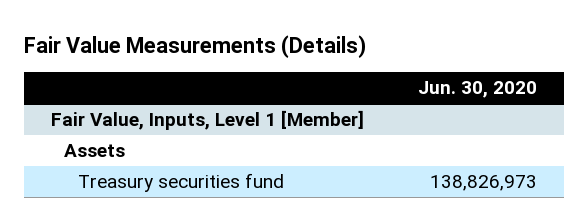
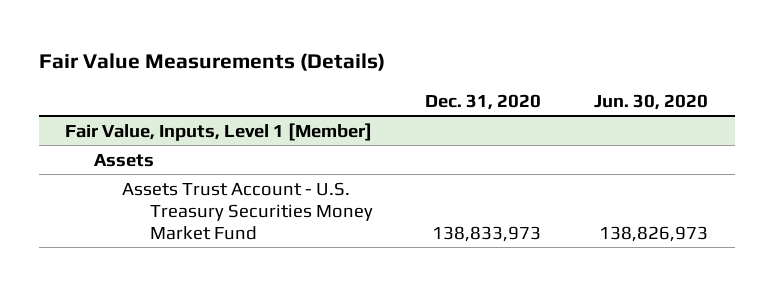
none -> [425,93,542,110] Dec. 31, 2020
[77,173,284,193] Treasury securities fund -> [121,181,373,240] Assets Trust Account - U.S. Treasury Securities Money Market Fund

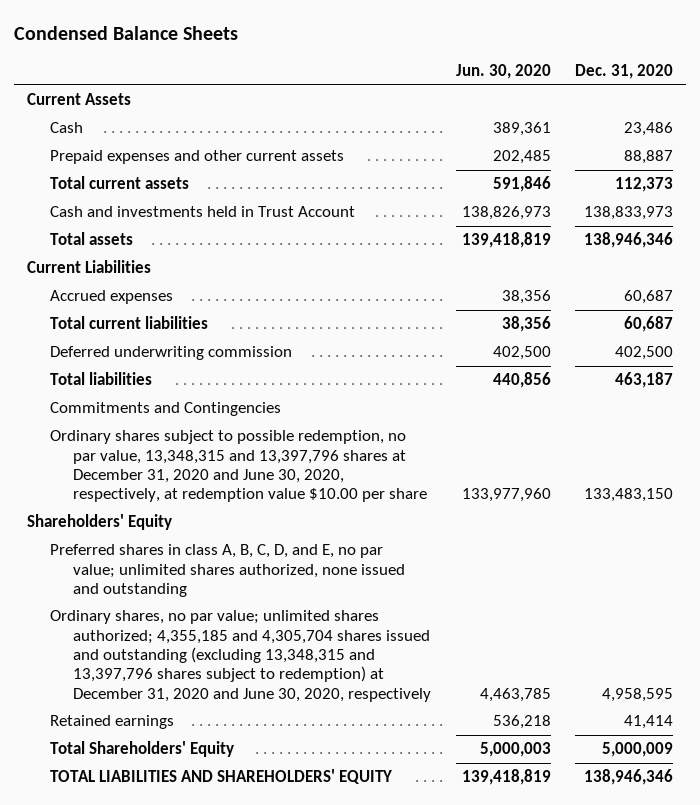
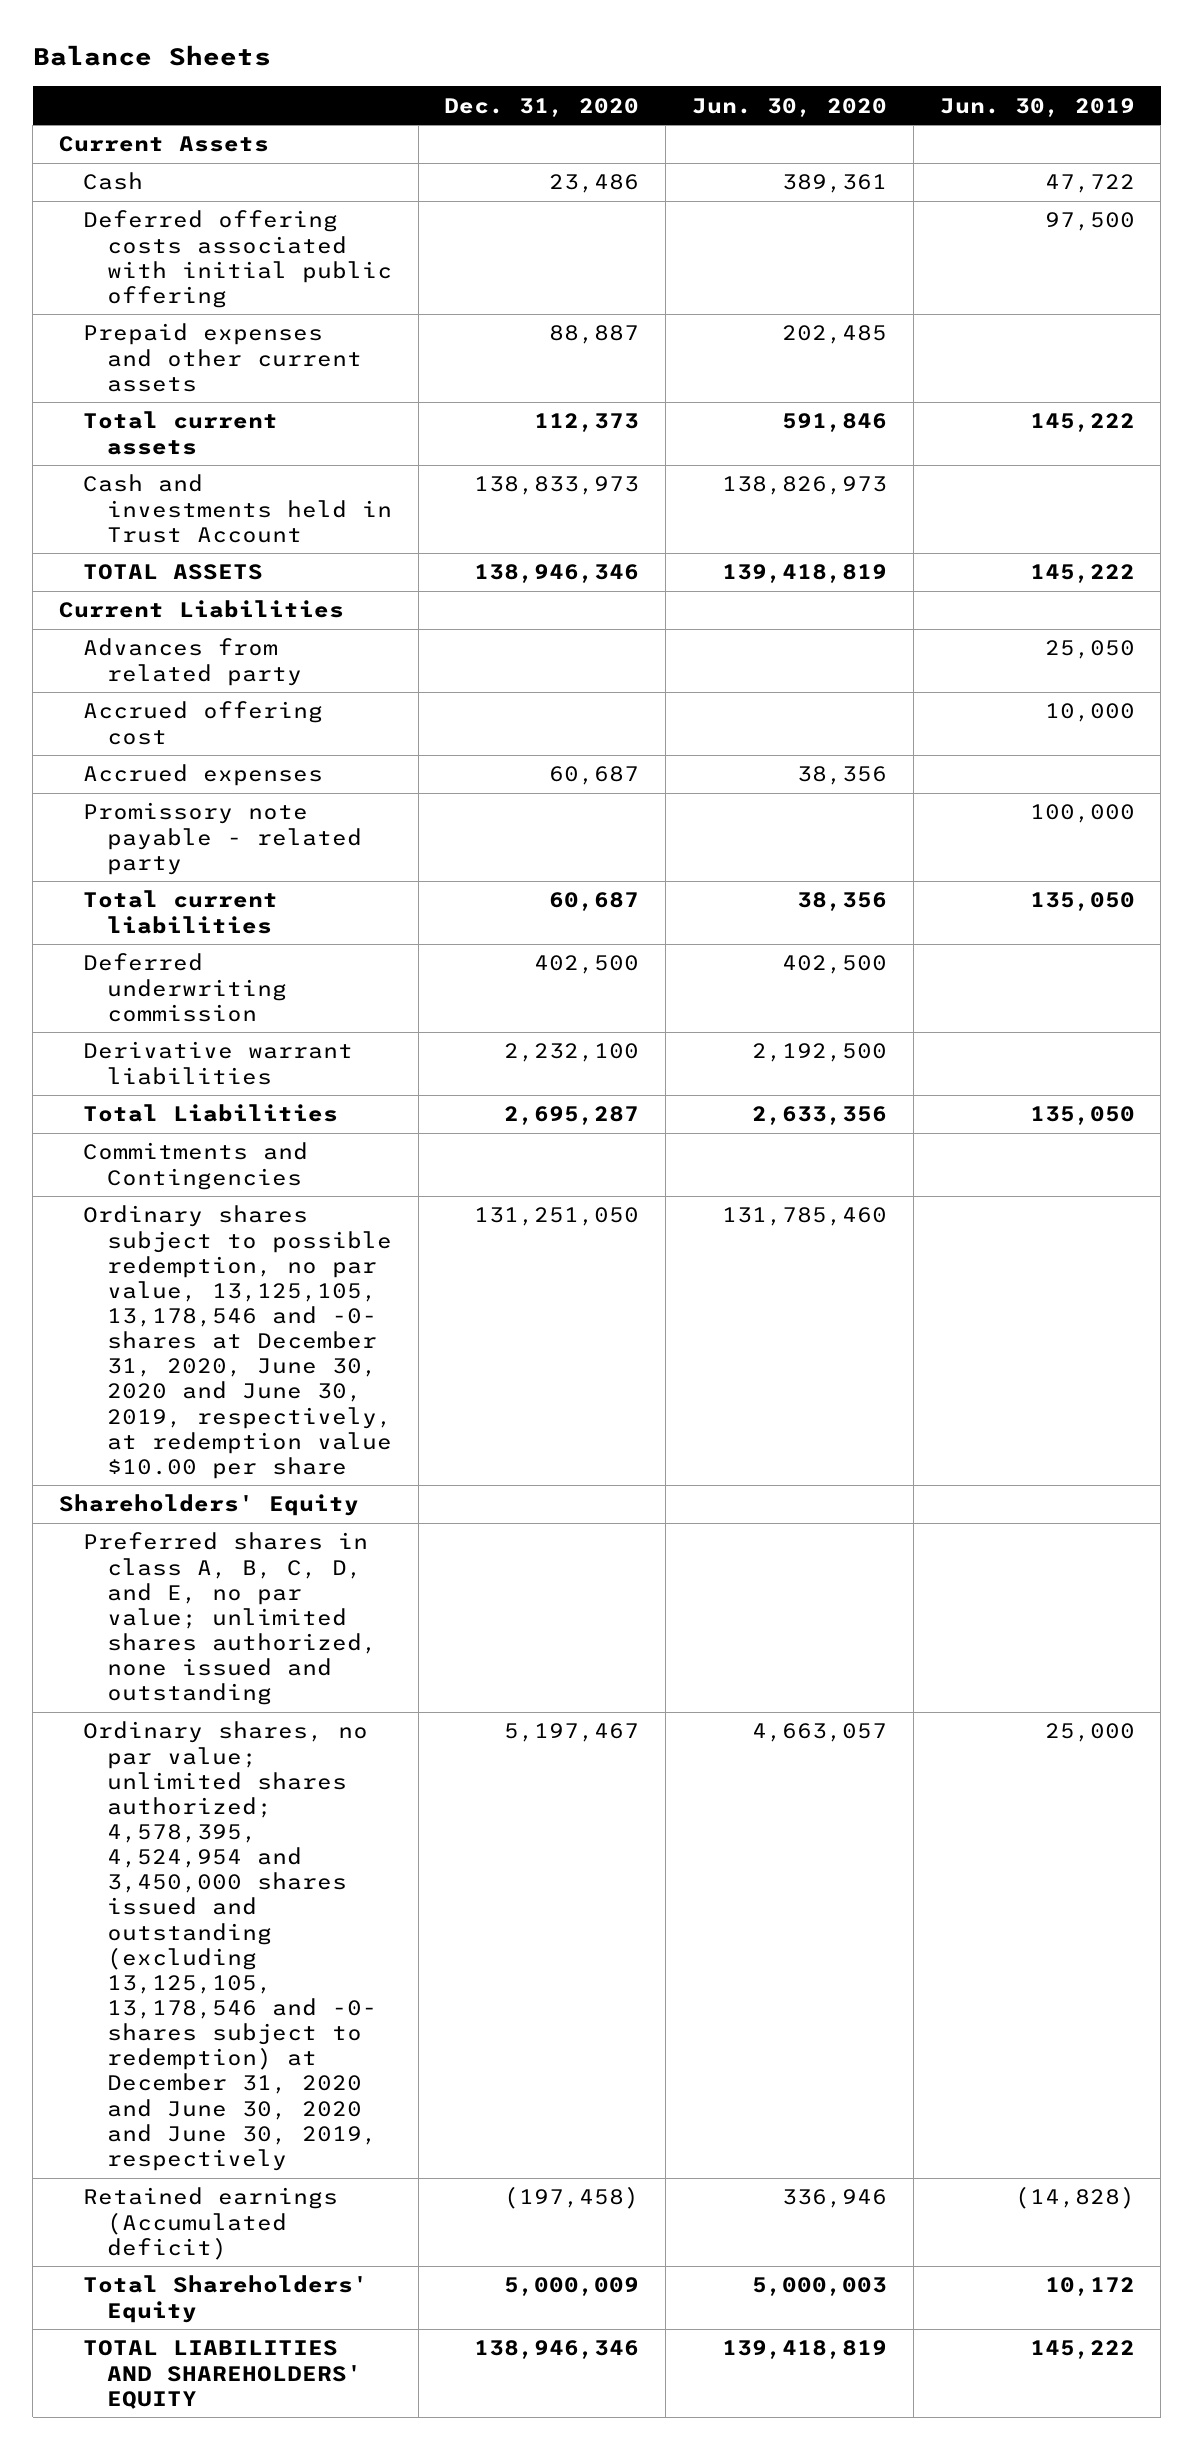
[14,26,239,41] Condensed Balance Sheets -> [32,45,271,67] Balance Sheets
none -> [939,97,1135,117] Jun. 30, 2019
none -> [82,210,392,308] Deferred offering costs associated with initial public offering
[49,232,133,246] Total assets -> [82,564,263,581] TOTAL ASSETS
none -> [82,638,302,686] Advances from related party
none -> [82,701,323,745] Accrued offering cost
none -> [82,802,362,875] Promissory note payable - related party
none -> [82,1041,353,1085] Derivative warrant liabilities
[49,372,152,386] Total liabilities -> [82,1104,338,1123] Total Liabilities
[492,372,551,389] 440,856 -> [751,1106,887,1126] 2,633,356
[615,372,674,389] 463,187 -> [504,1106,640,1126] 2,695,287
[49,430,427,503] Ordinary shares subject to possible redemption, no par value, 13,348,315 and 13,397,796 shares at December 31, 2020 and June 30, 2020, respectively, at redemption value $10.00 per share -> [82,1205,392,1479] Ordinary shares subject to possible redemption, no par value, 13,125,105, 13,178,546 and -0- shares at December 31, 2020, June 30, 2020 and June 30, 2019, respectively, at redemption value $10.00 per share
[461,488,551,503] 133,977,960 -> [721,1207,887,1227] 131,785,460
[584,488,674,503] 133,483,150 -> [474,1207,640,1227] 131,251,050
[49,610,431,702] Ordinary shares, no par value; unlimited shares authorized; 4,355,185 and 4,305,704 shares issued and outstanding (excluding 13,348,315 and 13,397,796 shares subject to redemption) at December 31, 2020 and June 30, 2020, respectively -> [82,1721,377,2171] Ordinary shares, no par value; unlimited shares authorized; 4,578,395, 4,524,954 and 3,450,000 shares issued and outstanding (excluding 13,125,105, 13,178,546 and -0- shares subject to redemption) at December 31, 2020 and June 30, 2020 and June 30, 2019, respectively
[479,687,551,702] 4,463,785 -> [751,1723,887,1743] 4,663,057
[602,687,674,702] 4,958,595 -> [504,1723,640,1743] 5,197,467
[49,715,174,730] Retained earnings -> [82,2187,338,2260] Retained earnings (Accumulated deficit)
[492,715,551,730] 536,218 -> [781,2189,887,2209] 336,946
[624,715,674,730] 41,414 -> [504,2186,640,2210] (197,458)

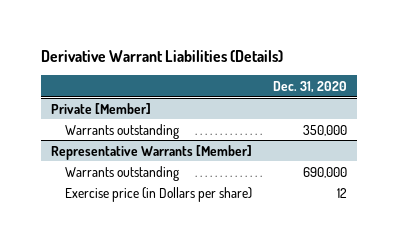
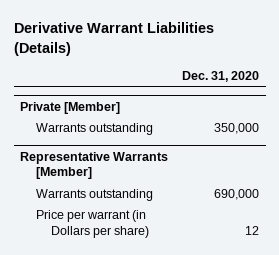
[65,186,253,202] Exercise price (in Dollars per share) -> [35,210,150,238] Price per warrant (in Dollars per share)

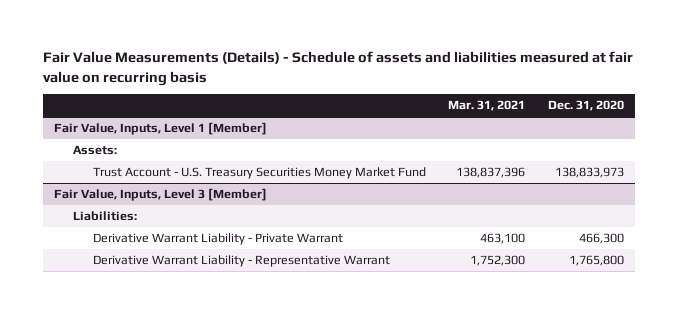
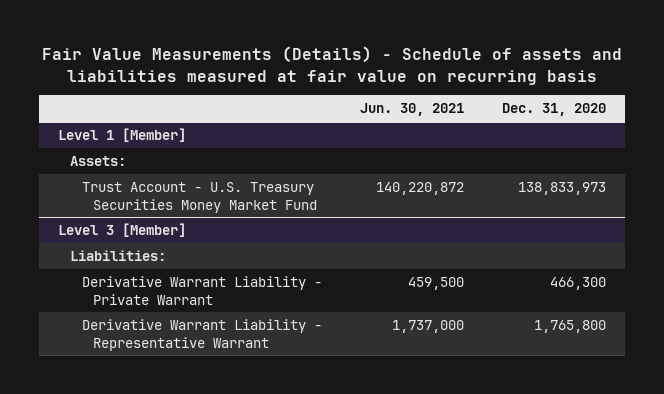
[448,100,526,112] Mar. 31, 2021 -> none
none -> [359,103,464,117] Jun. 30, 2021
[53,122,267,136] Fair Value, Inputs, Level 1 [Member] -> [58,127,187,142] Level 1 [Member]
[53,188,267,202] Fair Value, Inputs, Level 3 [Member] -> [58,222,187,237] Level 3 [Member]

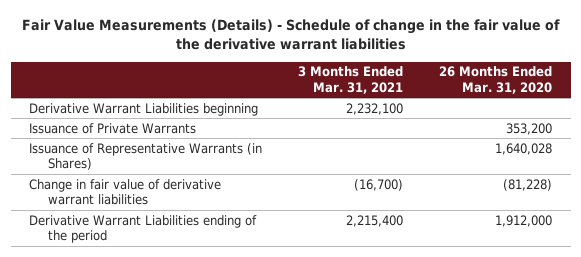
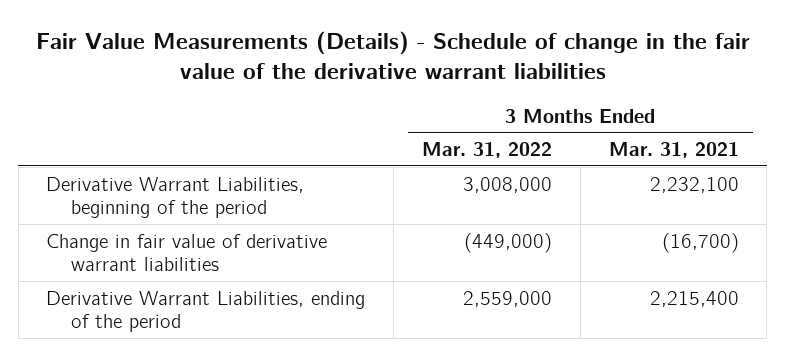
[439,66,553,94] 26 Months Ended Mar. 31, 2020 -> none
none -> [422,142,553,159] Mar. 31, 2022
[28,122,196,134] Issuance of Private Warrants -> none
[28,142,262,171] Issuance of Representative Warrants (in Shares) -> none
[28,102,258,116] Derivative Warrant Liabilities beginning -> [46,176,305,219] Derivative Warrant Liabilities, beginning of the period
[28,214,257,244] Derivative Warrant Liabilities ending of the period -> [46,290,366,333] Derivative Warrant Liabilities, ending of the period

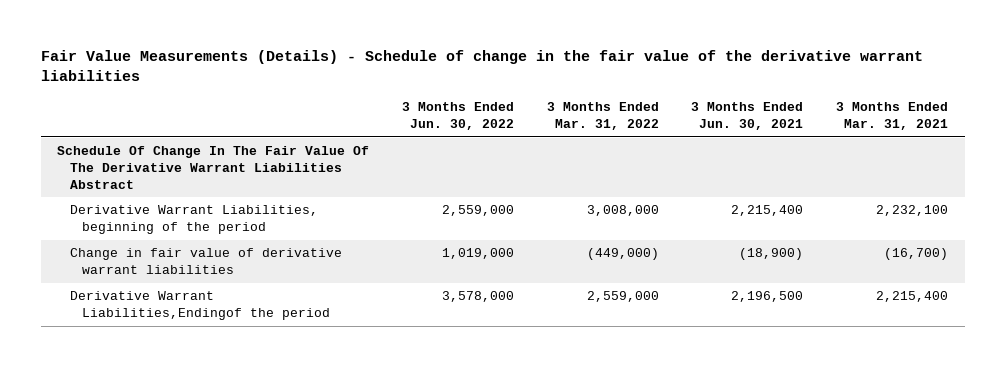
none -> [401,102,514,131] 3 Months Ended Jun. 30, 2022
none -> [691,102,804,131] 3 Months Ended Jun. 30, 2021
none -> [57,146,370,189] Schedule Of Change In The Fair Value Of The Derivative Warrant Liabilities Abstract
[46,290,366,333] Derivative Warrant Liabilities, ending of the period -> [69,291,331,321] Derivative Warrant Liabilities,Endingof the period

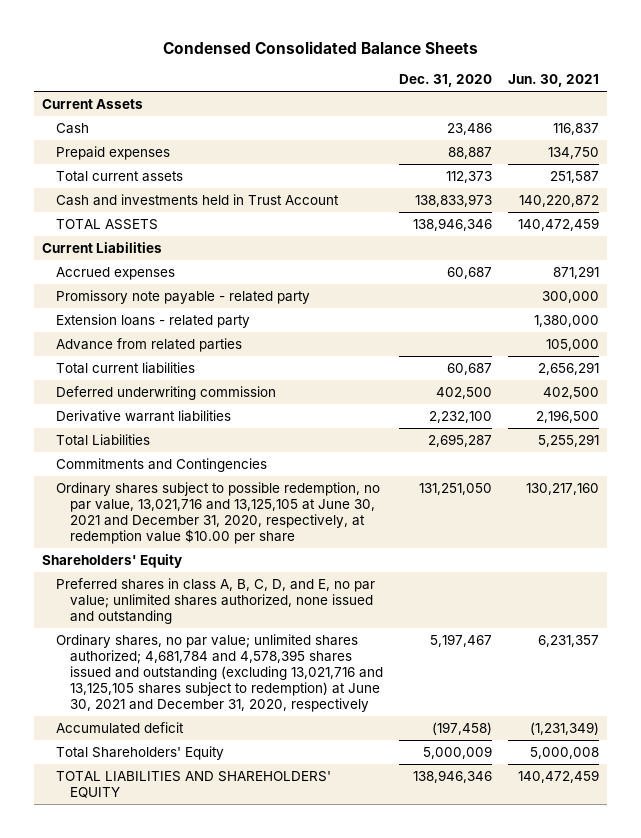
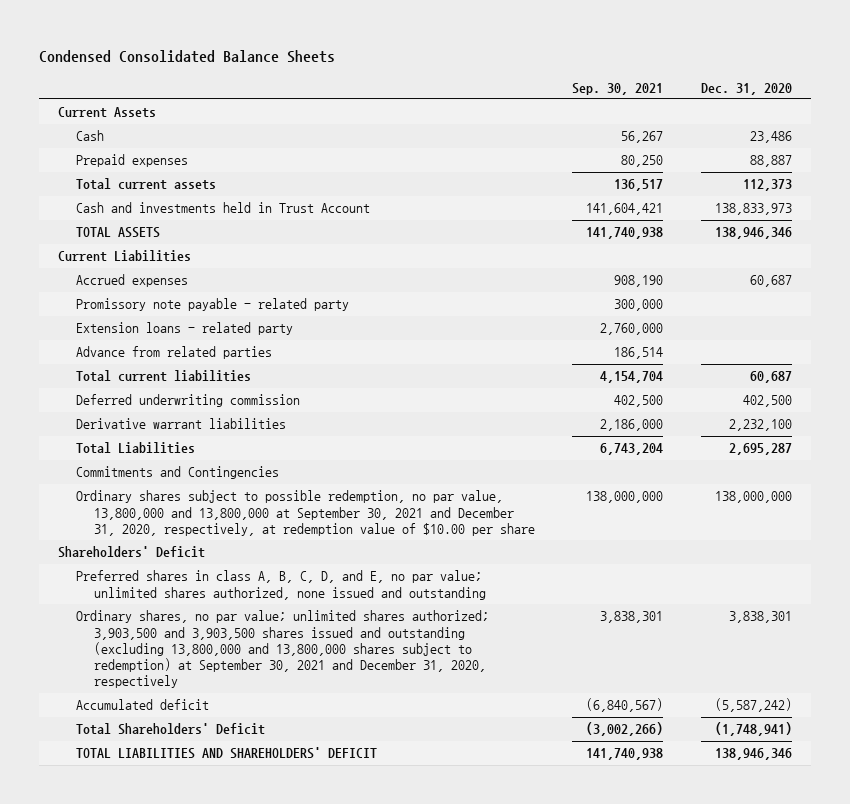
[508,74,600,88] Jun. 30, 2021 -> none
none -> [572,82,664,95] Sep. 30, 2021
[56,481,381,545] Ordinary shares subject to possible redemption, no par value, 13,021,716 and 13,125,105 at June 30, 2021 and December 31, 2020, respectively, at redemption value $10.00 per share -> [75,490,535,536] Ordinary shares subject to possible redemption, no par value, 13,800,000 and 13,800,000 at September 30, 2021 and December 31, 2020, respectively, at redemption value of $10.00 per share
[419,482,493,495] 131,251,050 -> [715,491,793,504] 138,000,000
[41,553,182,568] Shareholders' Equity -> [58,546,206,559] Shareholders' Deficit
[56,633,384,713] Ordinary shares, no par value; unlimited shares authorized; 4,681,784 and 4,578,395 shares issued and outstanding (excluding 13,021,716 and 13,125,105 shares subject to redemption) at June 30, 2021 and December 31, 2020, respectively -> [75,610,489,689] Ordinary shares, no par value; unlimited shares authorized; 3,903,500 and 3,903,500 shares issued and outstanding (excluding 13,800,000 and 13,800,000 shares subject to redemption) at September 30, 2021 and December 31, 2020, respectively
[430,633,493,647] 5,197,467 -> [729,611,793,624] 3,838,301
[432,721,493,735] (197,458) -> [715,698,793,713] (5,587,242)
[56,745,225,760] Total Shareholders' Equity -> [75,723,265,736] Total Shareholders' Deficit
[423,745,493,759] 5,000,009 -> [715,722,793,737] (1,748,941)
[56,770,332,798] TOTAL LIABILITIES AND SHAREHOLDERS' EQUITY -> [75,747,377,760] TOTAL LIABILITIES AND SHAREHOLDERS' DEFICIT

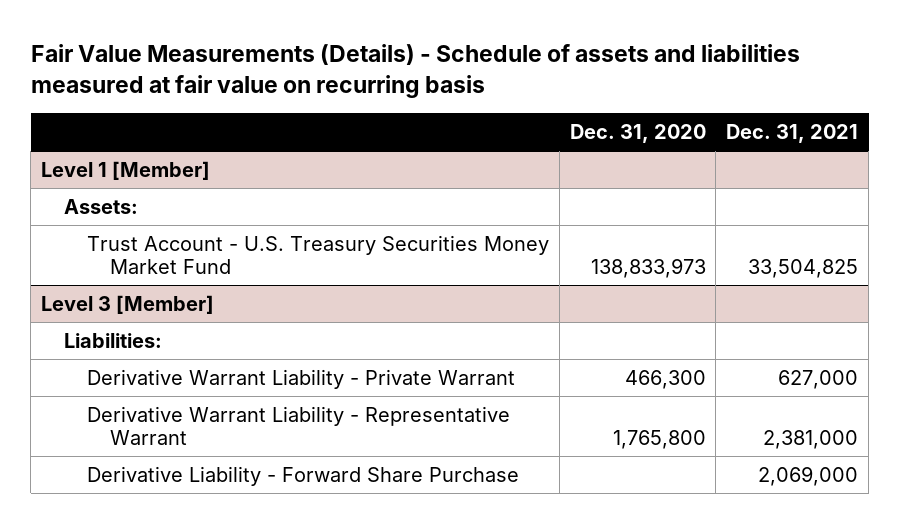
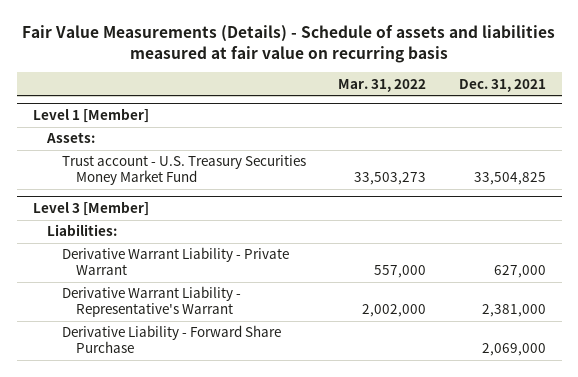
[569,123,706,143] Dec. 31, 2020 -> none
none -> [338,78,427,92] Mar. 31, 2022
[86,234,549,275] Trust Account - U.S. Treasury Securities Money Market Fund -> [61,155,306,186] Trust account - U.S. Treasury Securities Money Market Fund
[86,405,510,446] Derivative Warrant Liability - Representative Warrant -> [61,286,241,318] Derivative Warrant Liability - Representative's Warrant

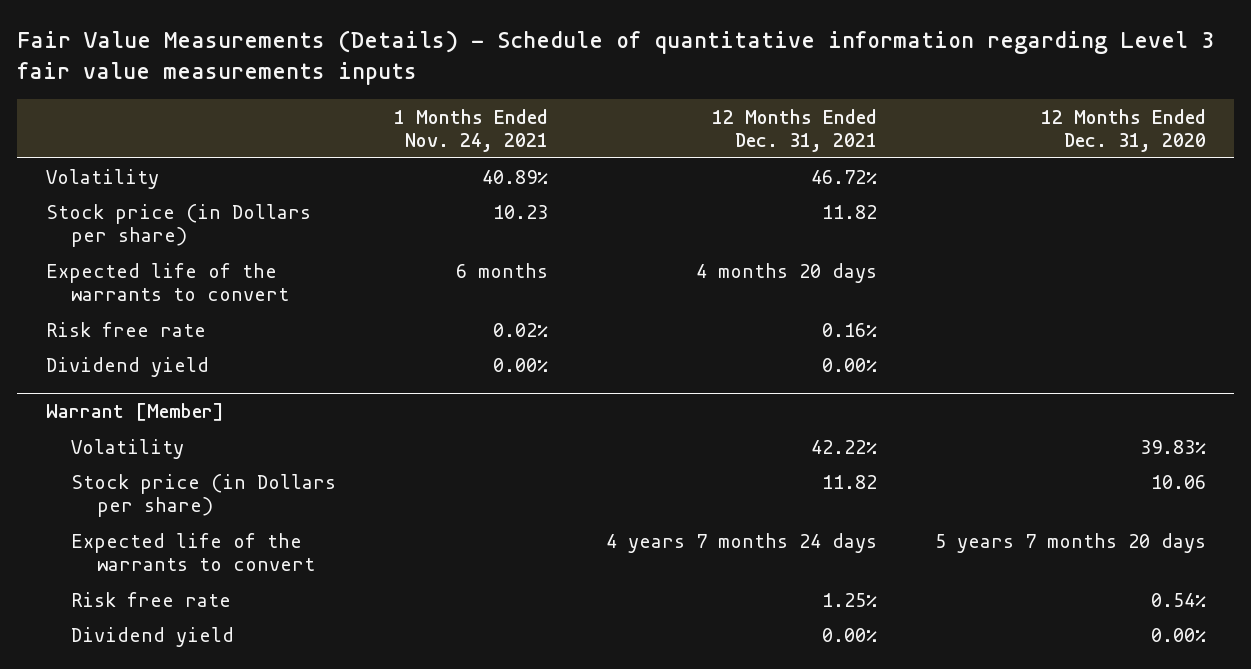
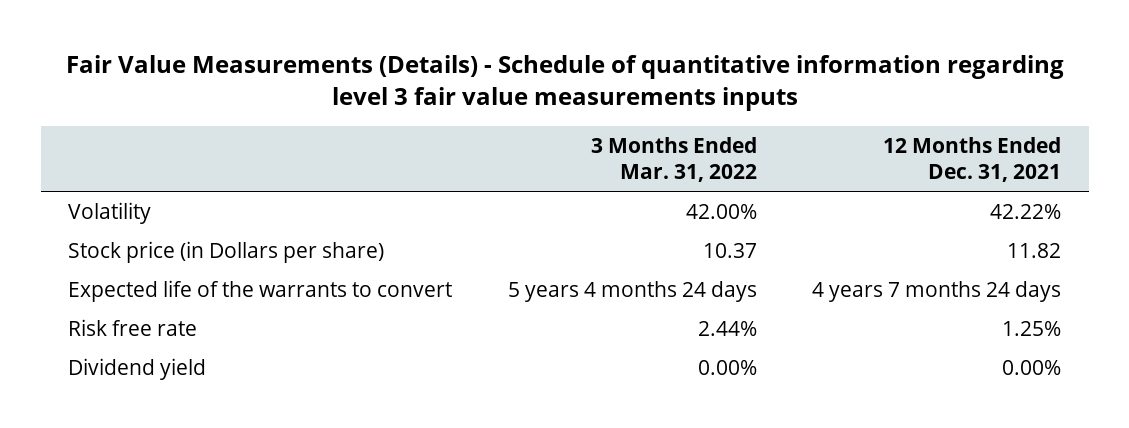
[16,29,1214,86] Fair Value Measurements (Details) - Schedule of quantitative information regarding Level 3 fair value measurements inputs -> [65,55,1064,112] Fair Value Measurements (Details) - Schedule of quantitative information regarding level 3 fair value measurements inputs
[394,108,549,153] 1 Months Ended Nov. 24, 2021 -> none
[1040,108,1206,153] 12 Months Ended Dec. 31, 2020 -> none
none -> [590,137,757,183] 3 Months Ended Mar. 31, 2022
[45,168,159,189] Volatility -> none
[45,203,311,247] Stock price (in Dollars per share) -> none
[45,262,290,301] Expected life of the warrants to convert -> none
[45,321,206,337] Risk free rate -> none
[45,356,209,377] Dividend yield -> none
[45,403,224,422] Warrant [Member] -> none

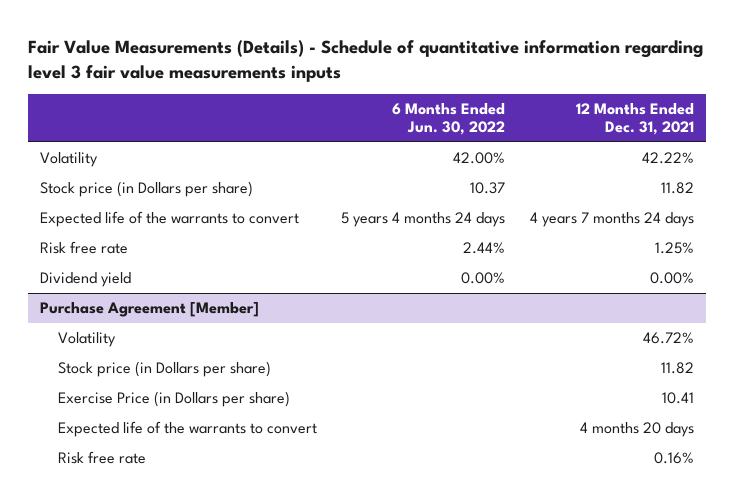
[590,137,757,183] 3 Months Ended Mar. 31, 2022 -> none
none -> [392,102,506,136] 6 Months Ended Jun. 30, 2022
none -> [40,302,260,318] Purchase Agreement [Member]
none -> [58,332,117,348] Volatility
none -> [58,361,272,378] Stock price (in Dollars per share)
none -> [58,391,291,408] Exercise Price (in Dollars per share)
none -> [58,421,318,438] Expected life of the warrants to convert
none -> [58,451,147,465] Risk free rate

